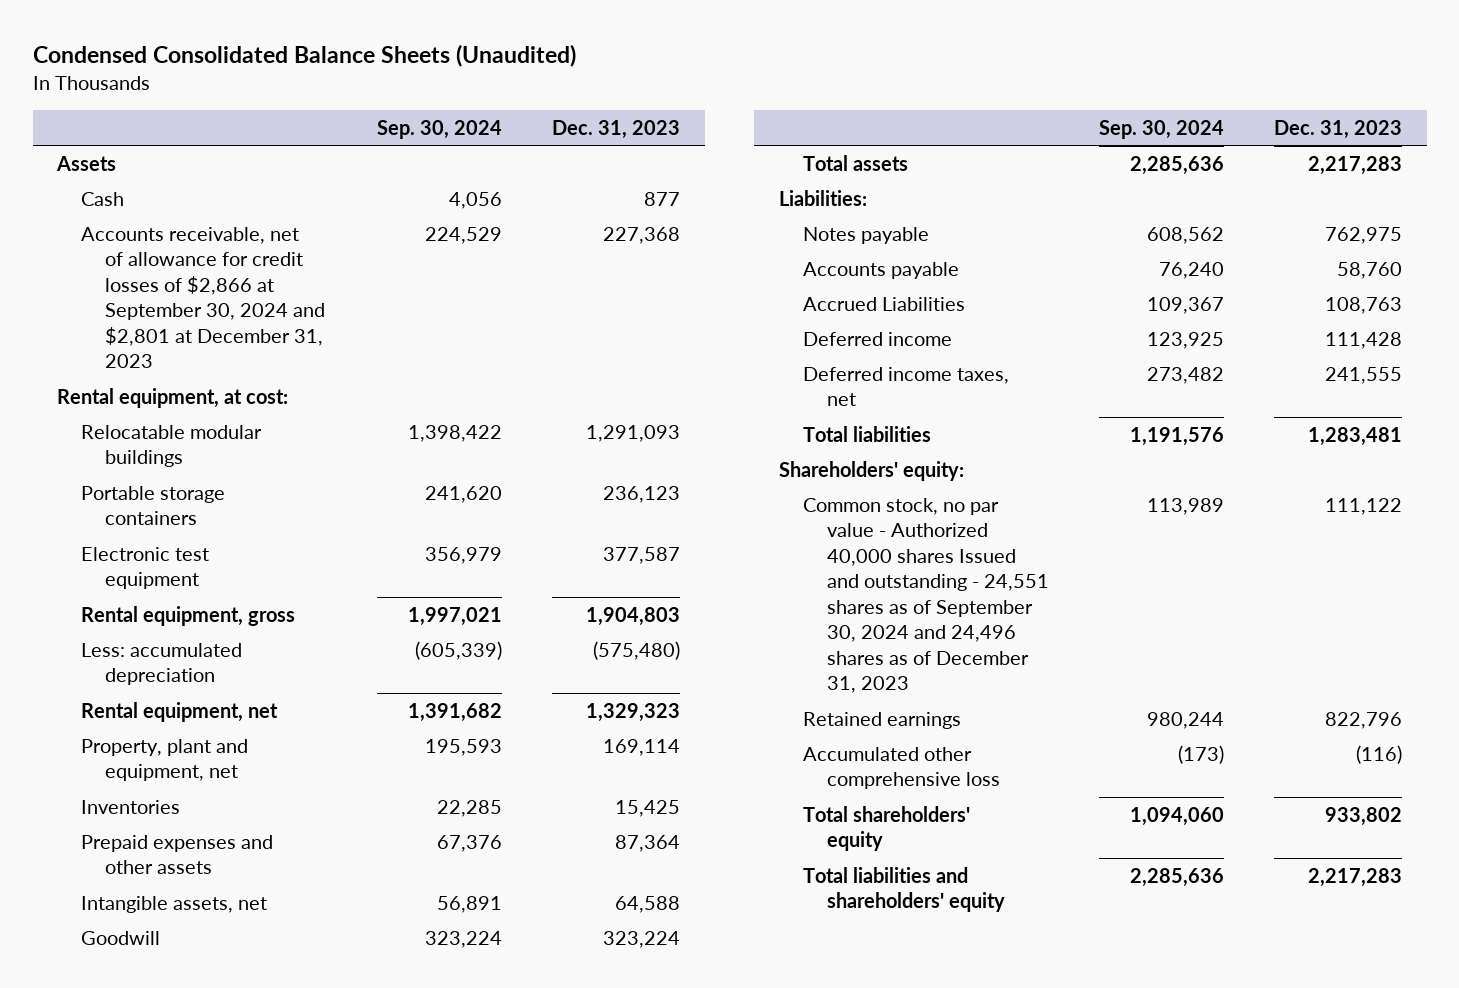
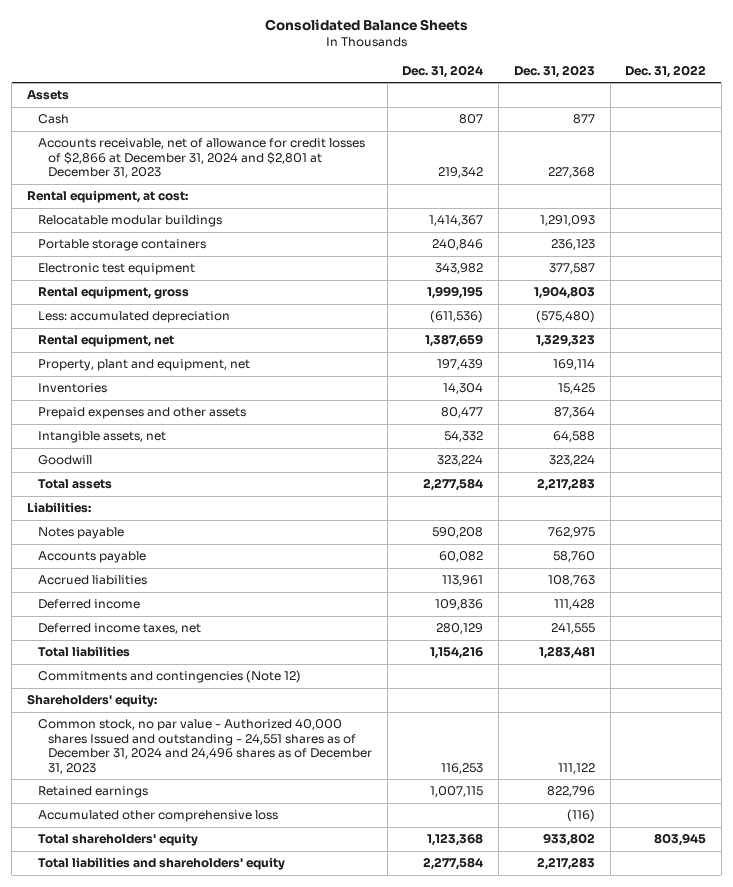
[32,44,576,68] Condensed Consolidated Balance Sheets (Unaudited) -> [264,19,468,32] Consolidated Balance Sheets
[377,119,503,139] Sep. 30, 2024 -> none
none -> [402,64,484,78] Dec. 31, 2024
none -> [625,64,707,78] Dec. 31, 2022
[81,226,326,369] Accounts receivable, net of allowance for credit losses of $2,866 at September 30, 2024 and $2,801 at December 31, 2023 -> [37,138,365,179] Accounts receivable, net of allowance for credit losses of $2,866 at December 31, 2024 and $2,801 at December 31, 2023
[803,296,966,311] Accrued Liabilities -> [37,575,147,586] Accrued liabilities
none -> [37,670,301,684] Commitments and contingencies (Note 12)
[803,497,1050,694] Common stock, no par value - Authorized 40,000 shares Issued and outstanding - 24,551 shares as of September 30, 2024 and 24,496 shares as of December 31, 2023 -> [37,719,373,774] Common stock, no par value - Authorized 40,000 shares Issued and outstanding - 24,551 shares as of December 31, 2024 and 24,496 shares as of December 31, 2023

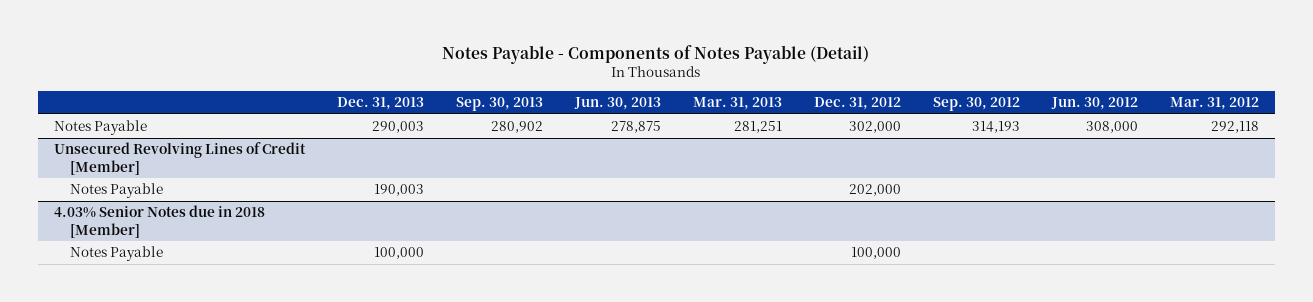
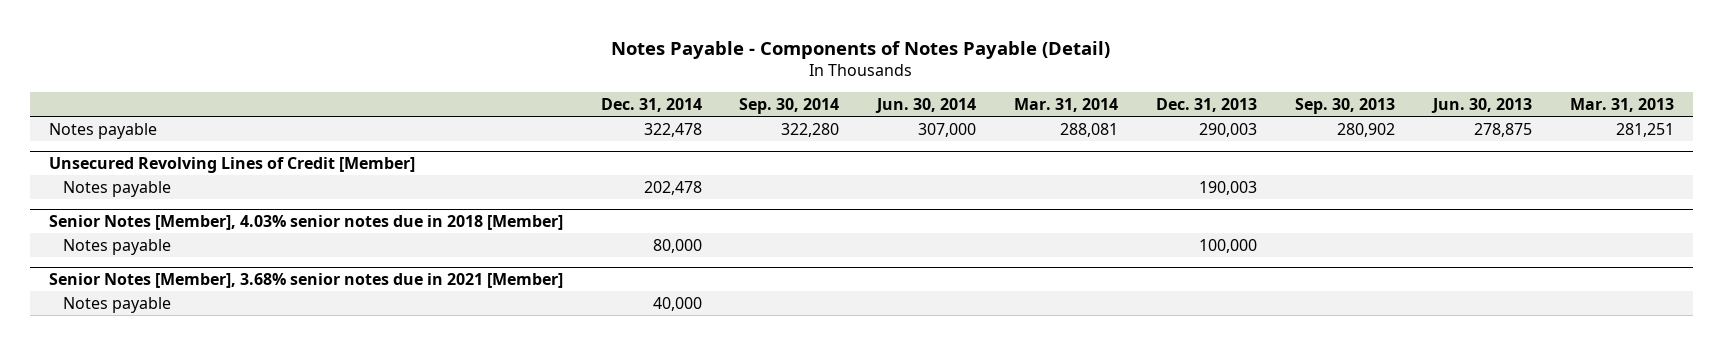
[813,97,901,111] Dec. 31, 2012 -> none
[932,97,1020,112] Sep. 30, 2012 -> none
[1050,97,1138,111] Jun. 30, 2012 -> none
[1169,97,1259,111] Mar. 31, 2012 -> none
none -> [600,97,702,112] Dec. 31, 2014
none -> [739,97,840,114] Sep. 30, 2014
none -> [875,97,977,113] Jun. 30, 2014
none -> [1014,97,1119,112] Mar. 31, 2014
[53,120,147,136] Notes Payable -> [48,122,157,139] Notes payable
[70,183,164,199] Notes Payable -> [63,180,172,197] Notes payable
[53,205,265,238] 4.03% Senior Notes due in 2018 [Member] -> [48,214,563,230] Senior Notes [Member], 4.03% senior notes due in 2018 [Member]
[70,246,164,262] Notes Payable -> [63,238,172,255] Notes payable
none -> [48,272,563,288] Senior Notes [Member], 3.68% senior notes due in 2021 [Member]
none -> [63,296,172,313] Notes payable

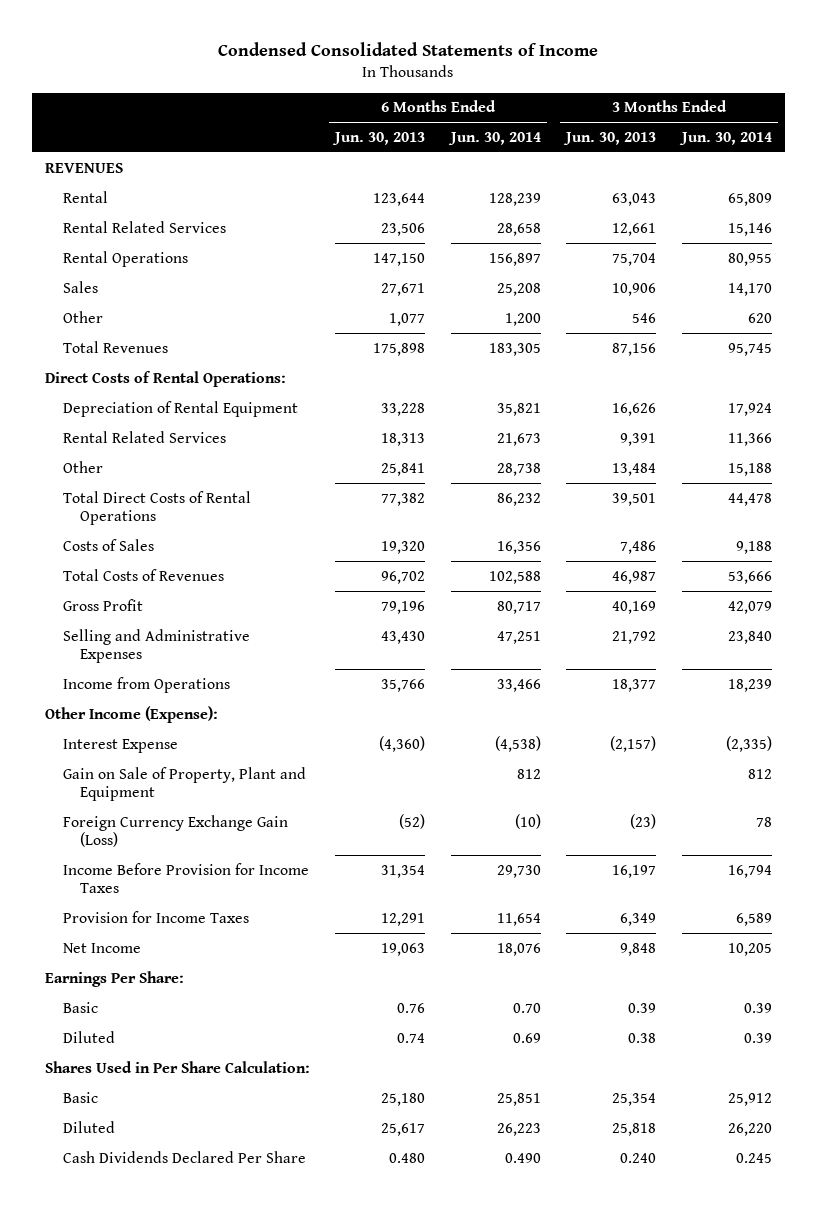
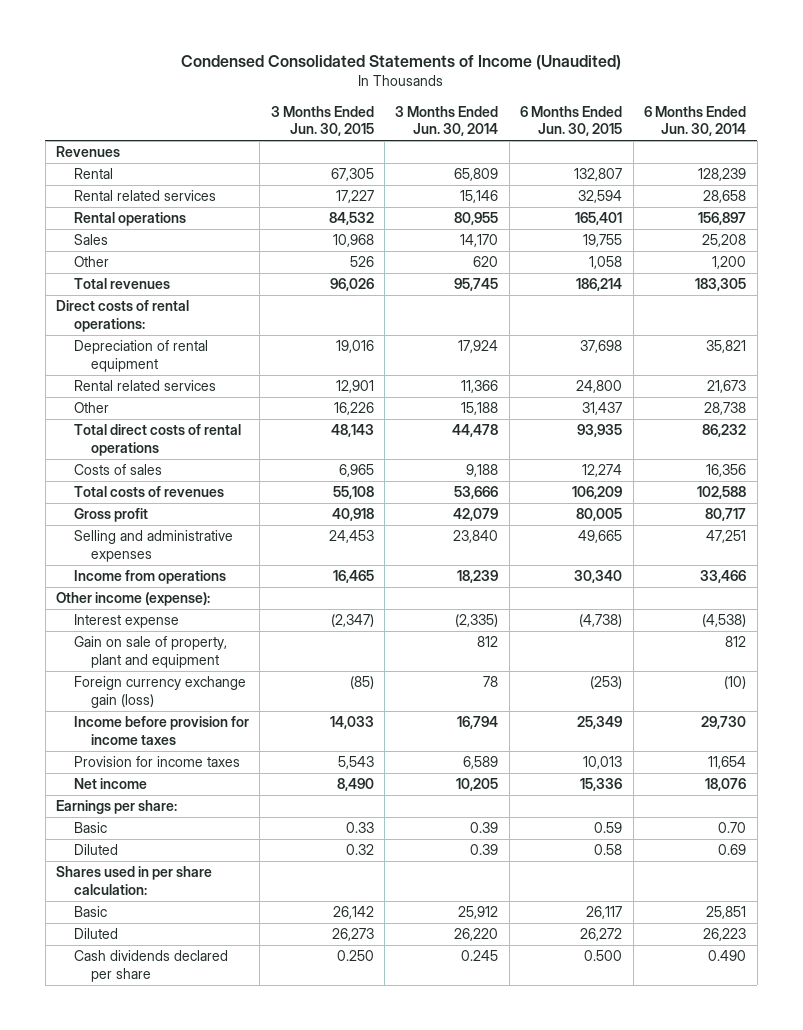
[218,42,599,57] Condensed Consolidated Statements of Income -> [181,55,622,71] Condensed Consolidated Statements of Income (Unaudited)
[332,131,426,145] Jun. 30, 2013 -> none
[563,131,657,145] Jun. 30, 2013 -> none
none -> [270,105,374,136] 3 Months Ended Jun. 30, 2015
none -> [520,105,623,136] 6 Months Ended Jun. 30, 2015
[44,162,123,173] REVENUES -> [56,146,121,158] Revenues
[62,220,226,233] Rental Related Services -> [73,190,216,202] Rental related services
[62,250,188,267] Rental Operations -> [73,212,186,227] Rental operations
[62,340,168,353] Total Revenues -> [73,278,170,290] Total revenues
[44,370,286,387] Direct Costs of Rental Operations: -> [56,300,190,332] Direct costs of rental operations:
[62,400,298,417] Depreciation of Rental Equipment -> [73,340,208,372] Depreciation of rental equipment
[62,430,226,443] Rental Related Services -> [73,380,216,392] Rental related services
[62,490,251,525] Total Direct Costs of Rental Operations -> [73,424,241,456] Total direct costs of rental operations
[62,538,154,551] Costs of Sales -> [73,464,162,476] Costs of sales
[62,568,224,581] Total Costs of Revenues -> [73,486,224,498] Total costs of revenues
[62,598,143,611] Gross Profit -> [73,508,148,523] Gross profit
[62,628,250,663] Selling and Administrative Expenses -> [73,530,233,562] Selling and administrative expenses
[62,676,230,693] Income from Operations -> [73,570,226,585] Income from operations
[44,705,218,723] Other Income (Expense): -> [56,592,211,607] Other income (expense):
[62,738,178,753] Interest Expense -> [73,614,179,629] Interest expense
[62,766,306,801] Gain on Sale of Property, Plant and Equipment -> [73,636,227,668] Gain on sale of property, plant and equipment
[62,814,288,847] Foreign Currency Exchange Gain (Loss) -> [73,676,246,708] Foreign currency exchange gain (loss)
[62,862,309,893] Income Before Provision for Income Taxes -> [73,716,249,745] Income before provision for income taxes
[62,910,249,923] Provision for Income Taxes -> [73,756,240,768] Provision for income taxes
[62,942,141,953] Net Income -> [73,778,147,790] Net income
[44,970,184,987] Earnings Per Share: -> [56,800,178,815] Earnings per share:
[44,1060,310,1073] Shares Used in Per Share Calculation: -> [56,866,213,895] Shares used in per share calculation:
[62,1150,306,1163] Cash Dividends Declared Per Share -> [73,950,228,982] Cash dividends declared per share

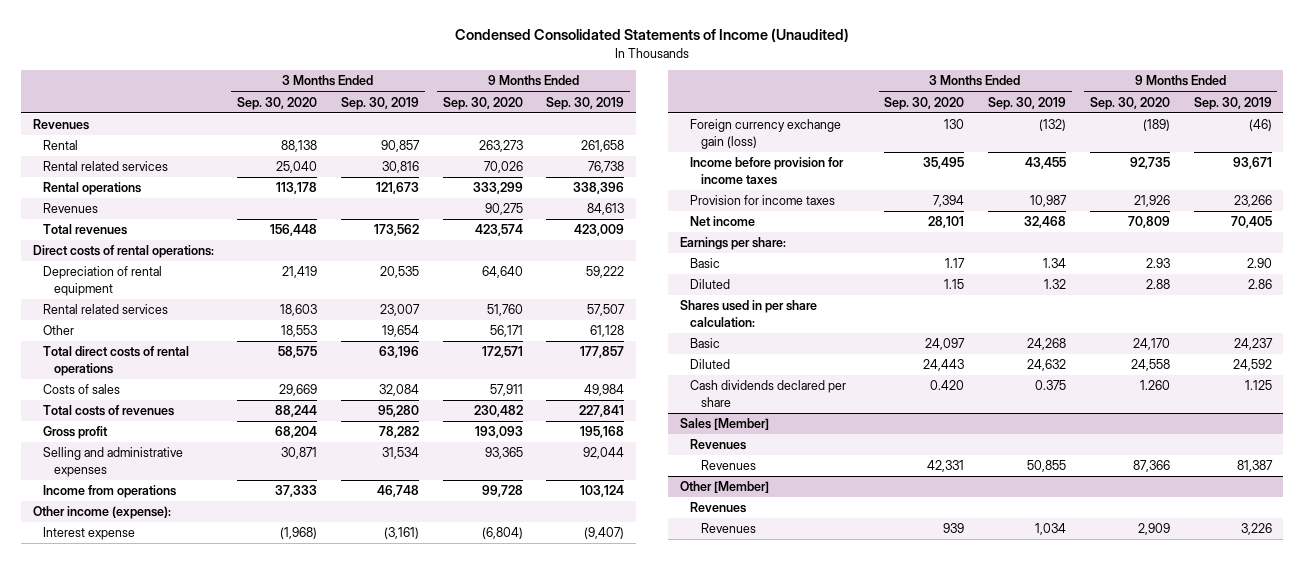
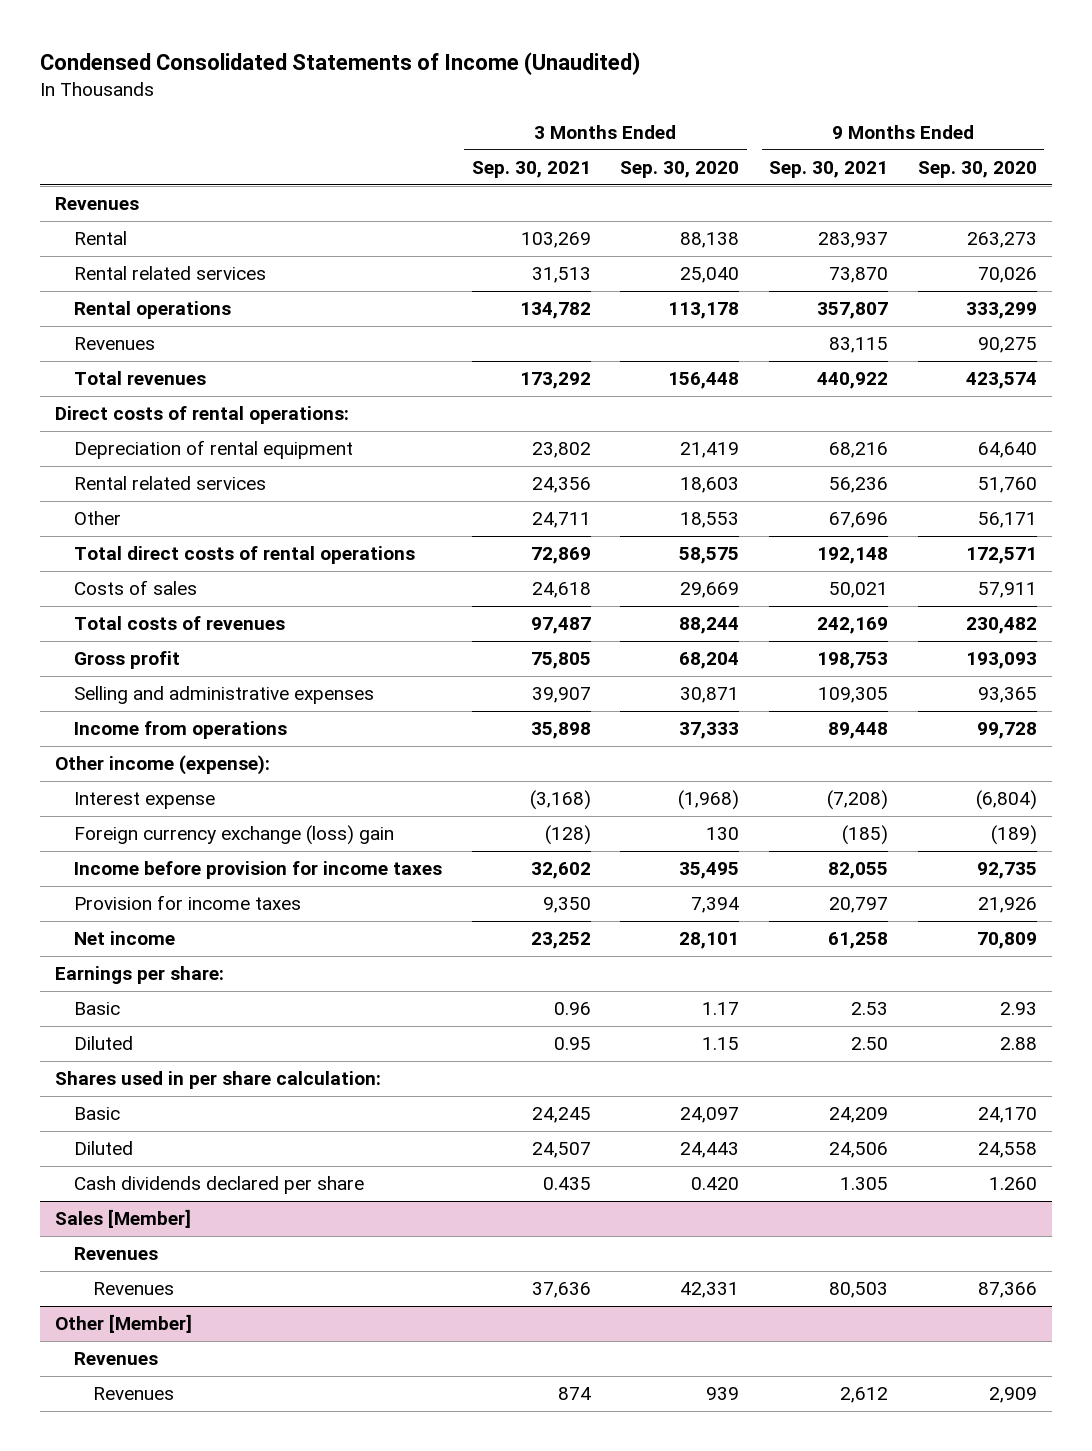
[341,96,420,110] Sep. 30, 2019 -> none
[546,96,625,110] Sep. 30, 2019 -> none
none -> [471,161,591,179] Sep. 30, 2021
none -> [769,161,889,179] Sep. 30, 2021
[690,119,842,149] Foreign currency exchange gain (loss) -> [73,825,394,846] Foreign currency exchange (loss) gain

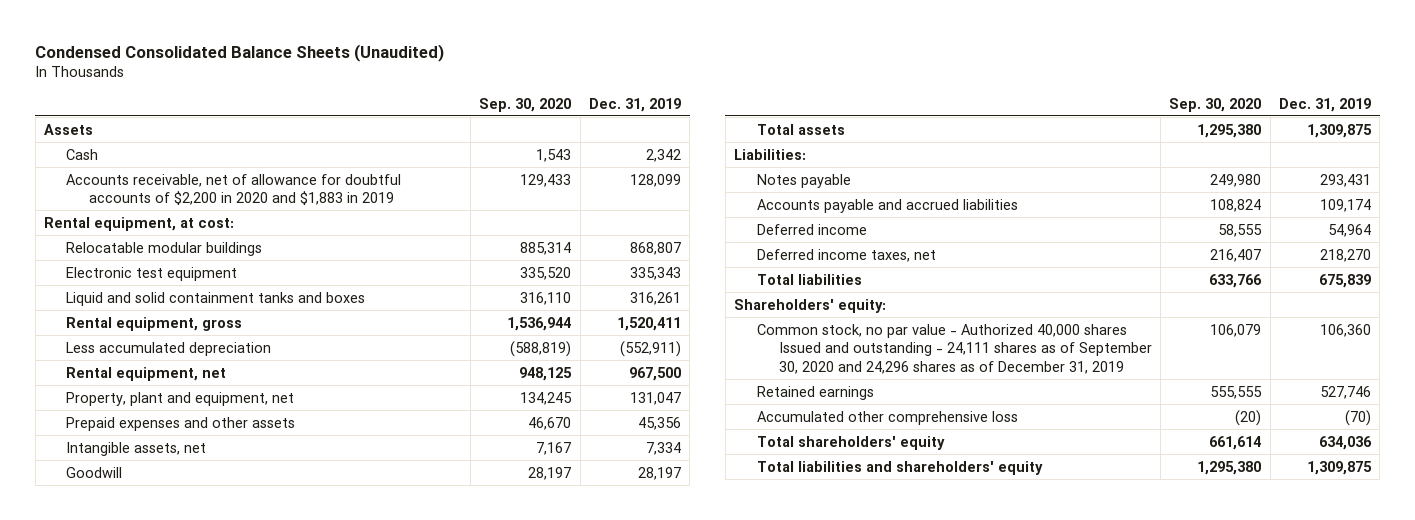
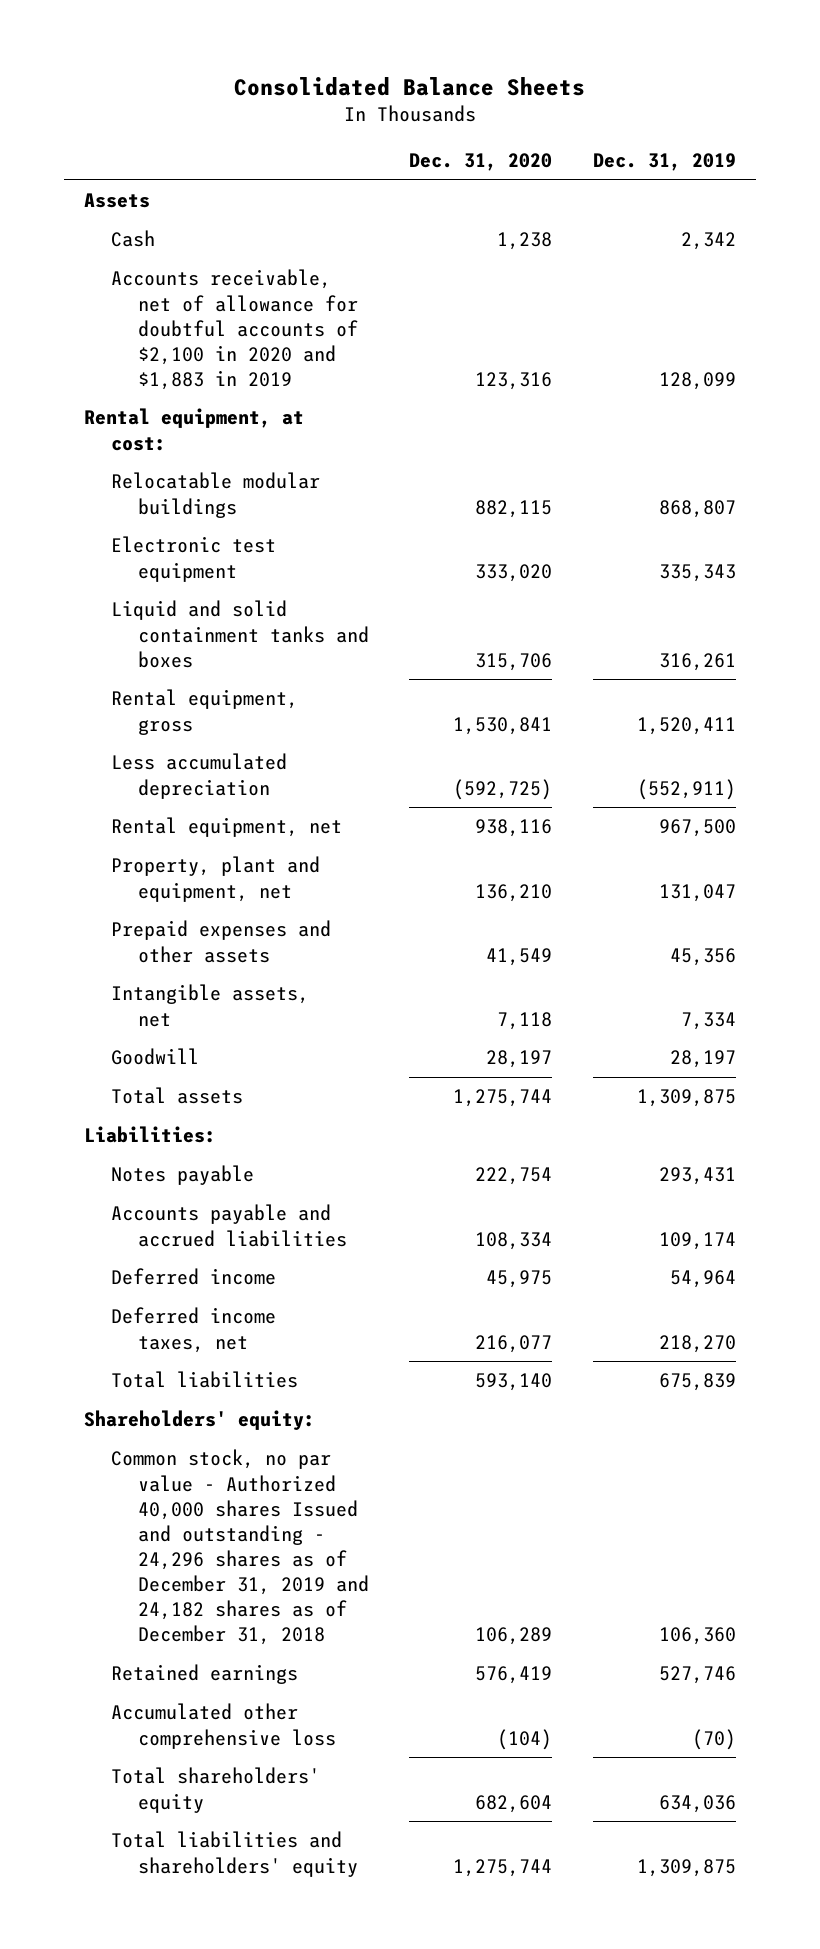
[35,43,445,62] Condensed Consolidated Balance Sheets (Unaudited) -> [233,76,585,96] Consolidated Balance Sheets
[479,97,572,112] Sep. 30, 2020 -> none
none -> [409,153,553,172] Dec. 31, 2020
[66,173,402,206] Accounts receivable, net of allowance for doubtful accounts of $2,200 in 2020 and $1,883 in 2019 -> [111,269,359,390] Accounts receivable, net of allowance for doubtful accounts of $2,100 in 2020 and $1,883 in 2019
[756,323,1152,374] Common stock, no par value - Authorized 40,000 shares Issued and outstanding - 24,111 shares as of September 30, 2020 and 24,296 shares as of December 31, 2019 -> [111,1449,370,1645] Common stock, no par value - Authorized 40,000 shares Issued and outstanding - 24,296 shares as of December 31, 2019 and 24,182 shares as of December 31, 2018

